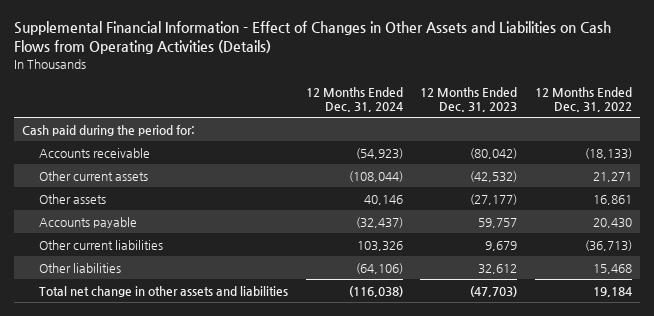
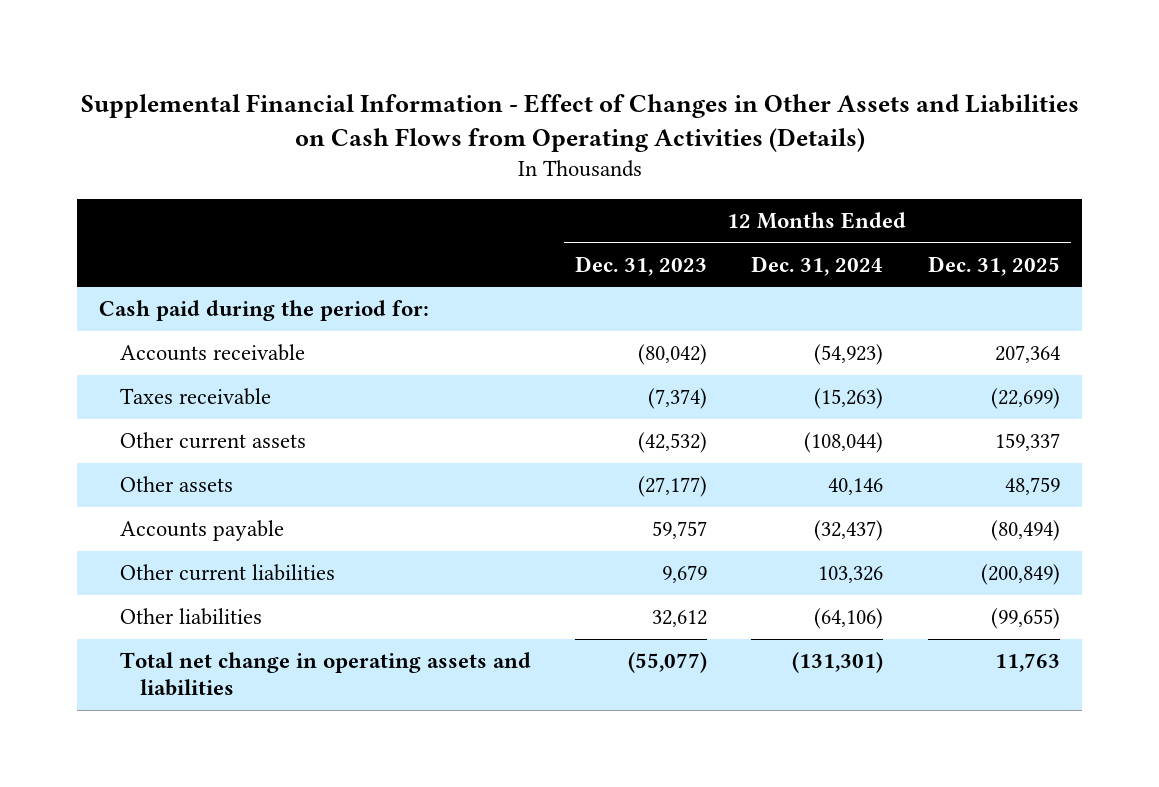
[534,86,632,113] 12 Months Ended Dec. 31, 2022 -> none
none -> [927,255,1060,276] Dec. 31, 2025
none -> [119,388,271,406] Taxes receivable
[39,285,289,297] Total net change in other assets and liabilities -> [119,652,531,696] Total net change in operating assets and liabilities
[348,285,403,297] (116,038) -> [792,652,884,674] (131,301)
[470,285,518,297] (47,703) -> [627,652,707,674] (55,077)

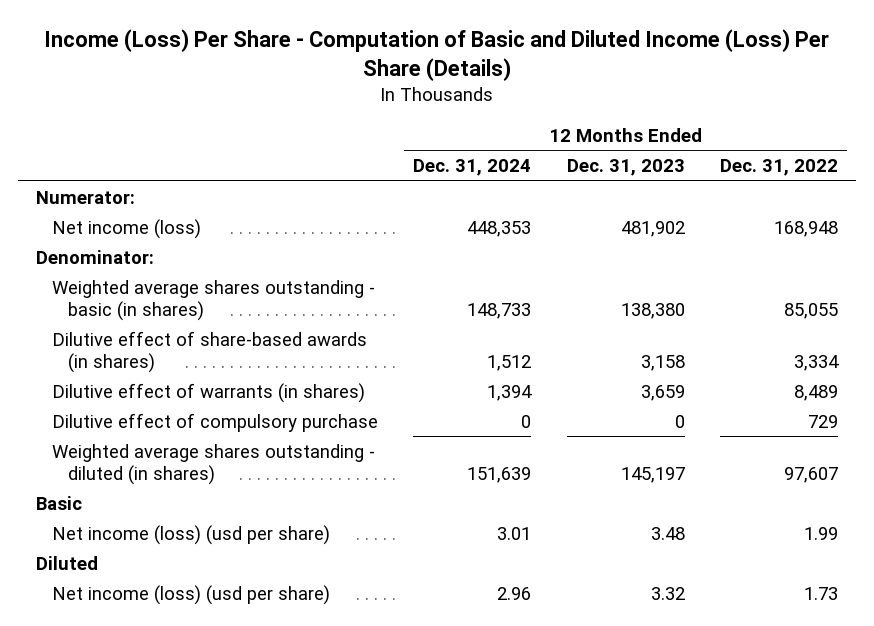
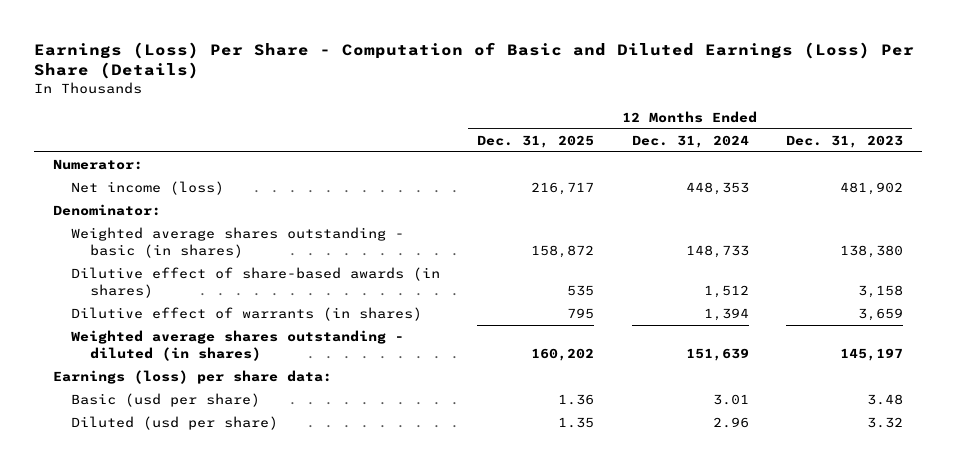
[44,29,830,82] Income (Loss) Per Share - Computation of Basic and Diluted Income (Loss) Per Share (Details) -> [33,41,914,80] Earnings (Loss) Per Share - Computation of Basic and Diluted Earnings (Loss) Per Share (Details)
[720,159,839,177] Dec. 31, 2022 -> none
none -> [477,134,595,148] Dec. 31, 2025
[51,412,378,432] Dilutive effect of compulsory purchase -> none
[35,495,82,510] Basic -> none
[35,555,98,570] Diluted -> none
none -> [52,370,332,385] Earnings (loss) per share data:
[51,524,330,545] Net income (loss) (usd per share) -> [71,393,261,408] Basic (usd per share)
[51,584,330,605] Net income (loss) (usd per share) -> [71,416,279,431] Diluted (usd per share)

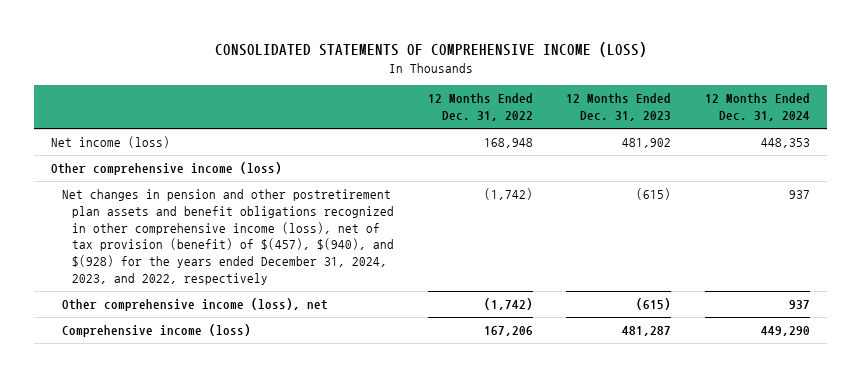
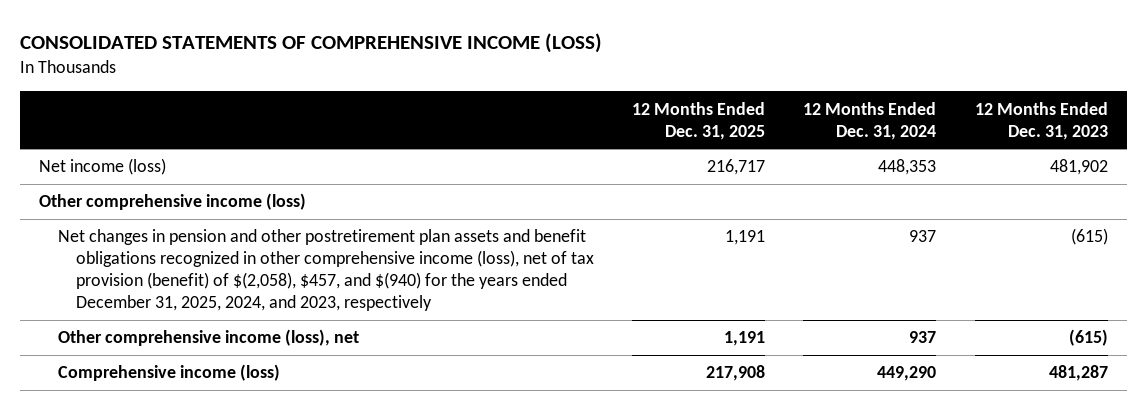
[427,93,533,122] 12 Months Ended Dec. 31, 2022 -> none
none -> [631,101,765,140] 12 Months Ended Dec. 31, 2025
[61,189,395,285] Net changes in pension and other postretirement plan assets and benefit obligations recognized in other comprehensive income (loss), net of tax provision (benefit) of $(457), $(940), and $(928) for the years ended December 31, 2024, 2023, and 2022, respectively -> [57,229,594,312] Net changes in pension and other postretirement plan assets and benefit obligations recognized in other comprehensive income (loss), net of tax provision (benefit) of $(2,058), $457, and $(940) for the years ended December 31, 2025, 2024, and 2023, respectively

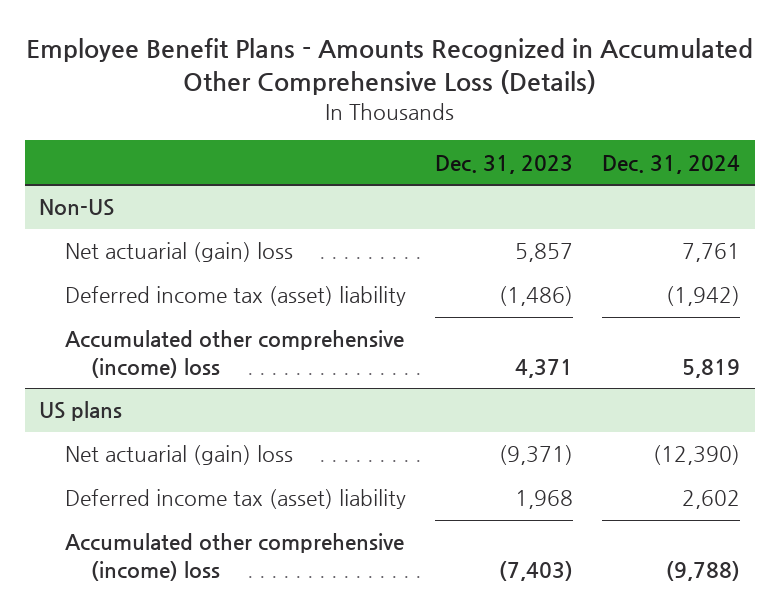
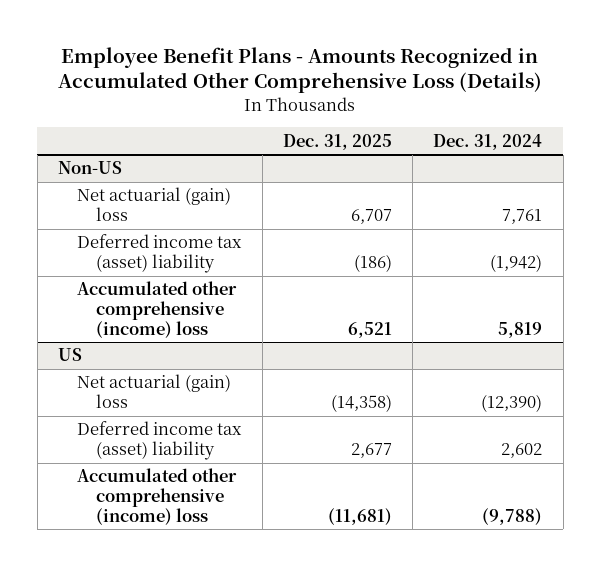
[435,154,574,174] Dec. 31, 2023 -> none
none -> [282,133,392,150] Dec. 31, 2025
[39,401,123,422] US plans -> [58,348,83,362] US

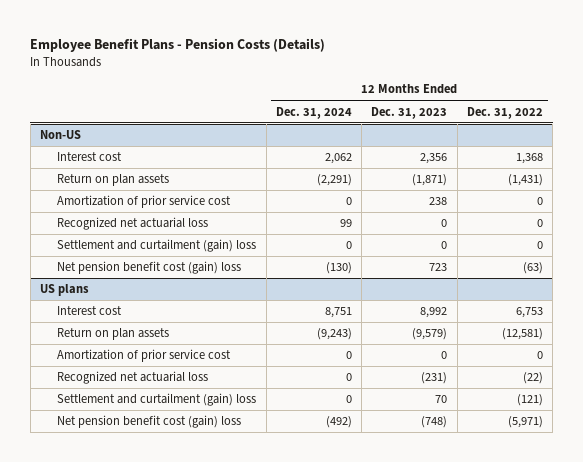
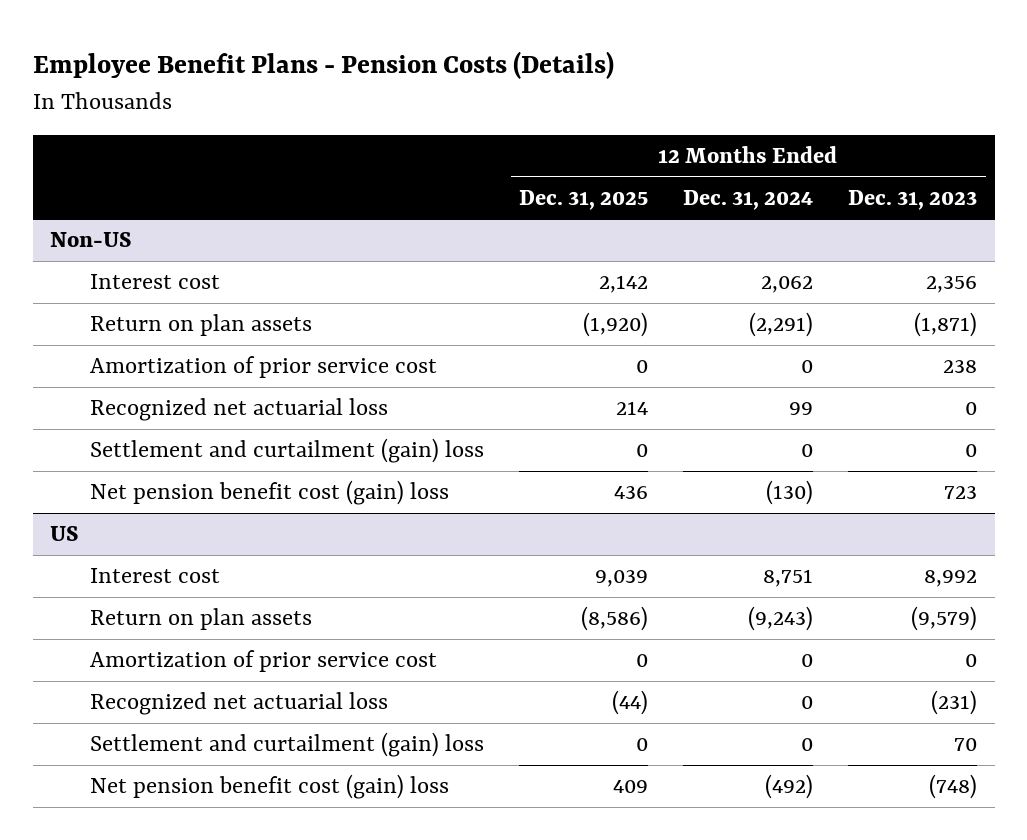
[467,106,544,119] Dec. 31, 2022 -> none
none -> [519,189,649,210] Dec. 31, 2025
[40,284,90,297] US plans -> [50,526,80,542] US

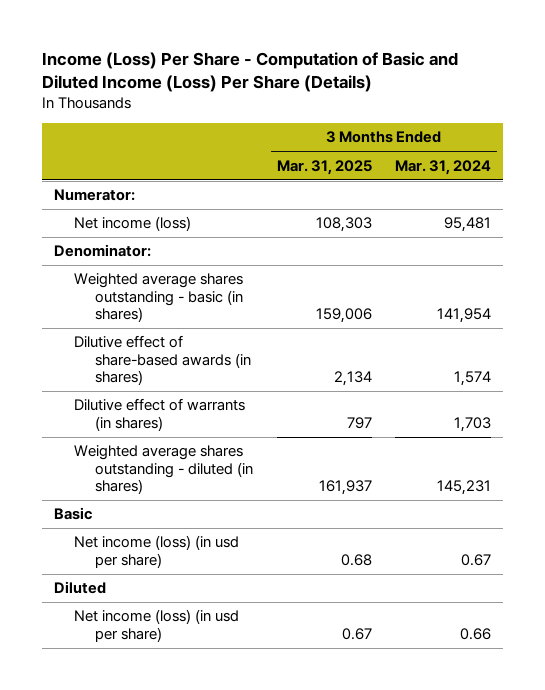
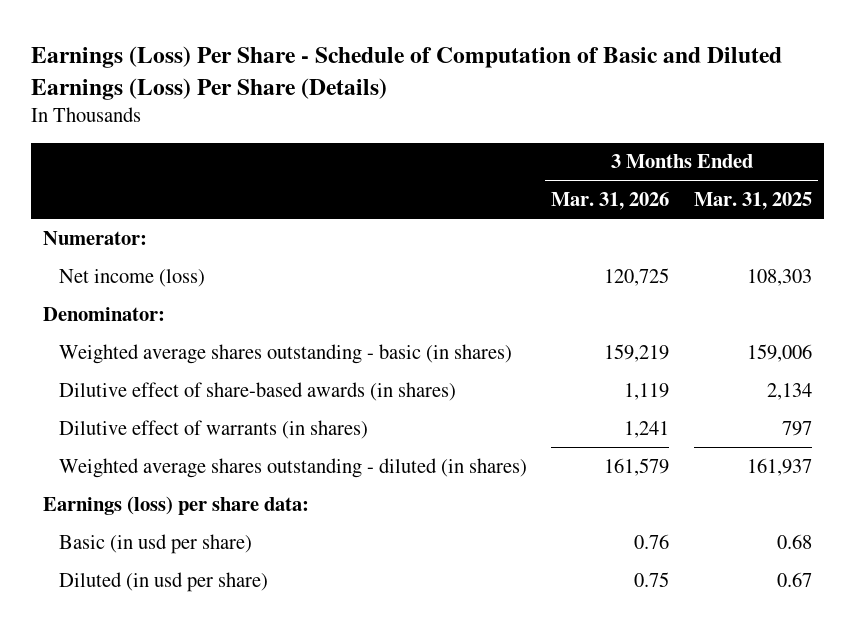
[41,51,458,92] Income (Loss) Per Share - Computation of Basic and Diluted Income (Loss) Per Share (Details) -> [31,45,783,100] Earnings (Loss) Per Share - Schedule of Computation of Basic and Diluted Earnings (Loss) Per Share (Details)
[395,159,492,175] Mar. 31, 2024 -> none
none -> [551,191,670,210] Mar. 31, 2026
[53,507,92,521] Basic -> none
[53,581,106,595] Diluted -> none
none -> [43,495,310,515] Earnings (loss) per share data:
[74,535,240,568] Net income (loss) (in usd per share) -> [58,533,252,554] Basic (in usd per share)
[74,609,240,642] Net income (loss) (in usd per share) -> [58,571,268,592] Diluted (in usd per share)

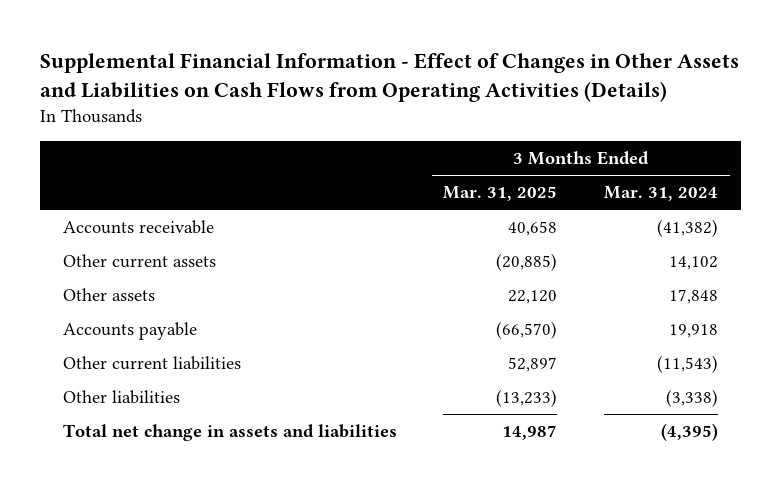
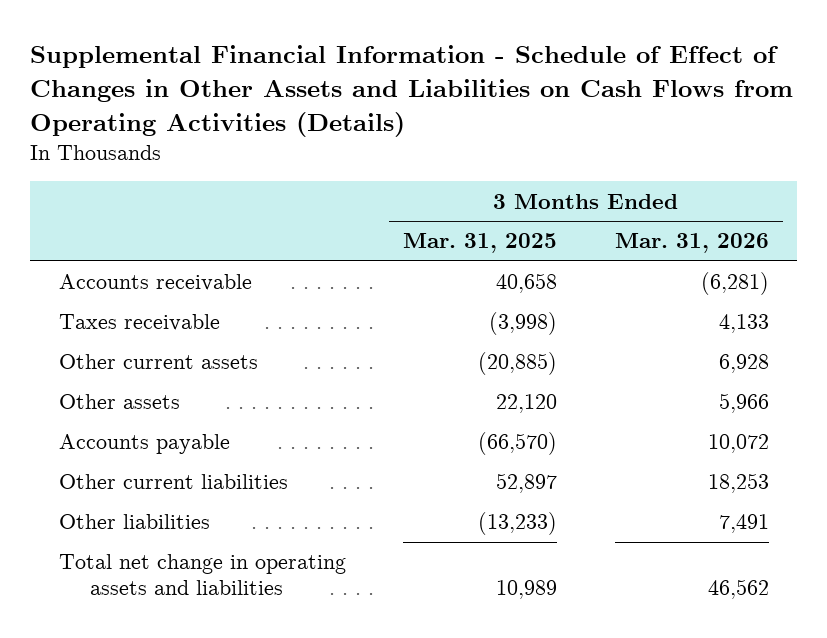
[39,53,739,103] Supplemental Financial Information - Effect of Changes in Other Assets and Liabilities on Cash Flows from Operating Activities (Details) -> [29,45,793,137] Supplemental Financial Information - Schedule of Effect of Changes in Other Assets and Liabilities on Cash Flows from Operating Activities (Details)
[603,186,718,202] Mar. 31, 2024 -> none
none -> [614,233,769,254] Mar. 31, 2026
none -> [58,314,220,332] Taxes receivable
[62,424,397,442] Total net change in assets and liabilities -> [58,554,346,596] Total net change in operating assets and liabilities
[502,425,558,441] 14,987 -> [496,580,558,600] 10,989

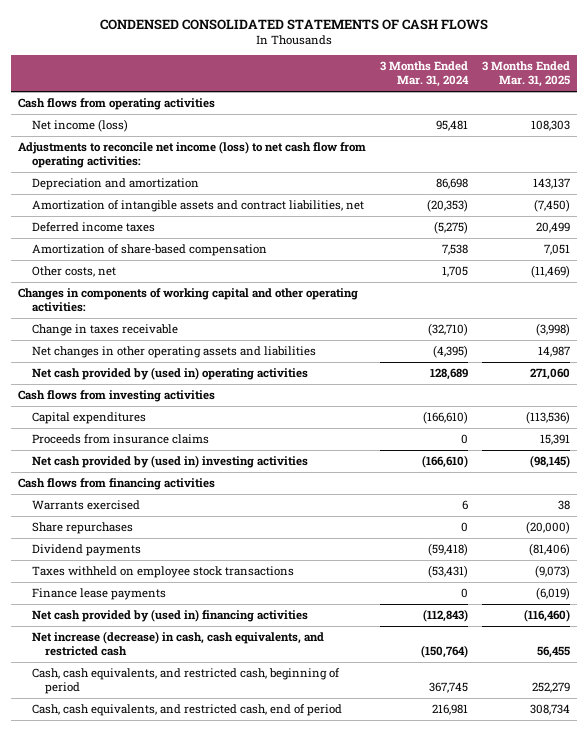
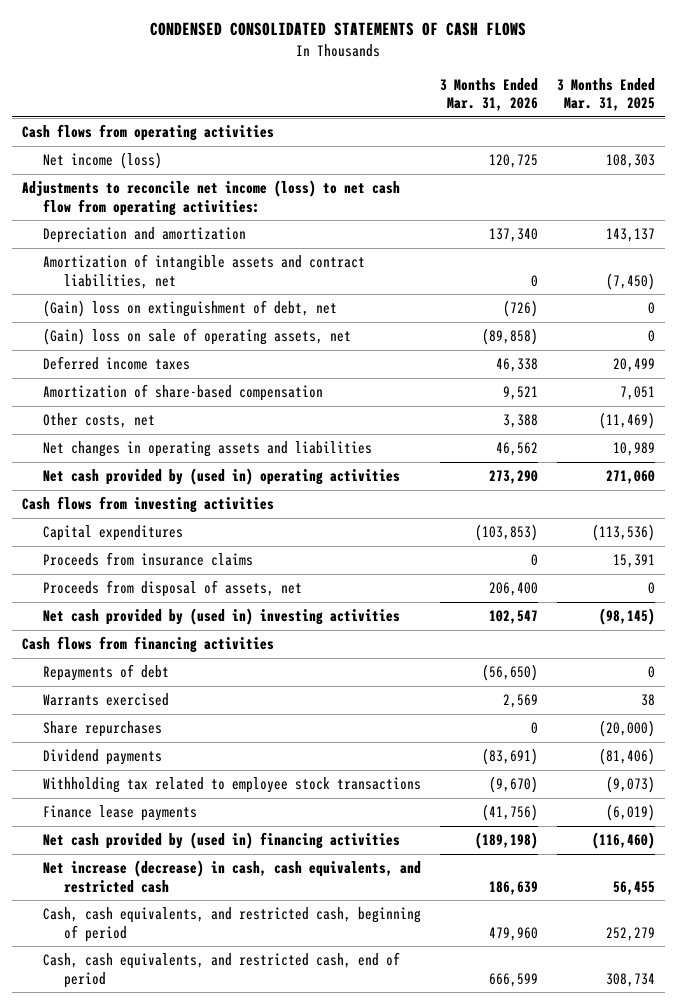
[380,61,470,88] 3 Months Ended Mar. 31, 2024 -> none
none -> [439,77,538,112] 3 Months Ended Mar. 31, 2026
none -> [42,300,337,318] (Gain) loss on extinguishment of debt, net
none -> [42,328,351,346] (Gain) loss on sale of operating assets, net
[18,288,359,312] Changes in components of working capital and other operating activities: -> none
[31,324,178,337] Change in taxes receivable -> none
[31,346,316,359] Net changes in other operating assets and liabilities -> [42,441,372,458] Net changes in operating assets and liabilities
[537,346,570,358] 14,987 -> [613,442,656,457] 10,989
none -> [42,580,302,598] Proceeds from disposal of assets, net
none -> [42,664,169,682] Repayments of debt
[31,566,294,579] Taxes withheld on employee stock transactions -> [42,777,421,794] Withholding tax related to employee stock transactions

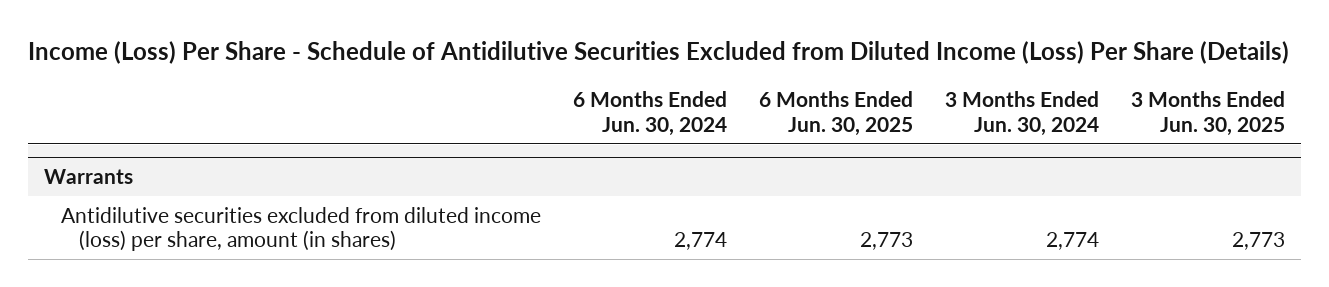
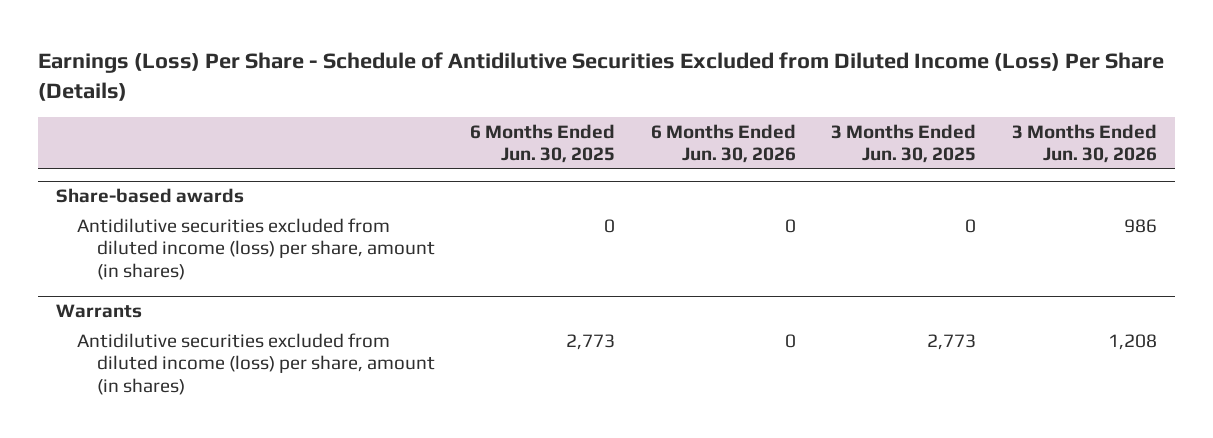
[27,40,1289,64] Income (Loss) Per Share - Schedule of Antidilutive Securities Excluded from Diluted Income (Loss) Per Share (Details) -> [38,52,1165,101] Earnings (Loss) Per Share - Schedule of Antidilutive Securities Excluded from Diluted Income (Loss) Per Share (Details)
[573,91,728,136] 6 Months Ended Jun. 30, 2024 -> none
[945,91,1100,136] 3 Months Ended Jun. 30, 2024 -> none
none -> [650,123,796,164] 6 Months Ended Jun. 30, 2026
none -> [1011,123,1157,164] 3 Months Ended Jun. 30, 2026
none -> [56,188,245,204] Share-based awards
none -> [76,217,435,280] Antidilutive securities excluded from diluted income (loss) per share, amount (in shares)

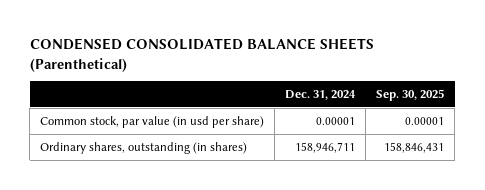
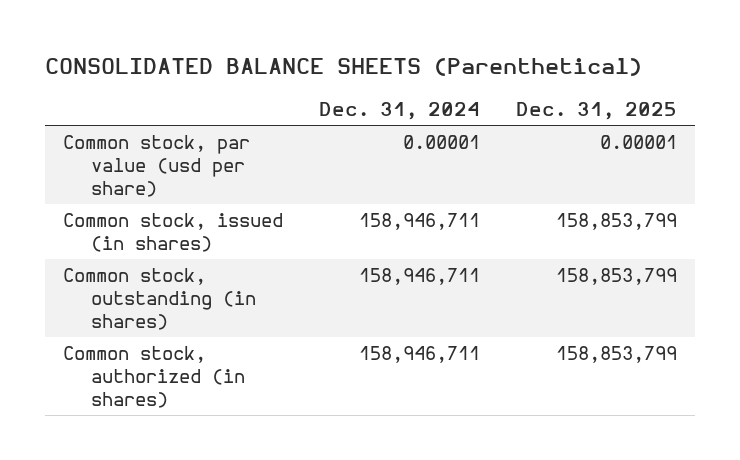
[29,38,374,72] CONDENSED CONSOLIDATED BALANCE SHEETS (Parenthetical) -> [45,58,643,77] CONSOLIDATED BALANCE SHEETS (Parenthetical)
[376,89,445,102] Sep. 30, 2025 -> none
none -> [515,101,677,120] Dec. 31, 2025
[40,115,265,128] Common stock, par value (in usd per share) -> [63,135,251,197] Common stock, par value (usd per share)
none -> [63,213,284,252] Common stock, issued (in shares)
[40,141,248,154] Ordinary shares, outstanding (in shares) -> [63,268,256,330] Common stock, outstanding (in shares)
none -> [63,346,245,408] Common stock, authorized (in shares)

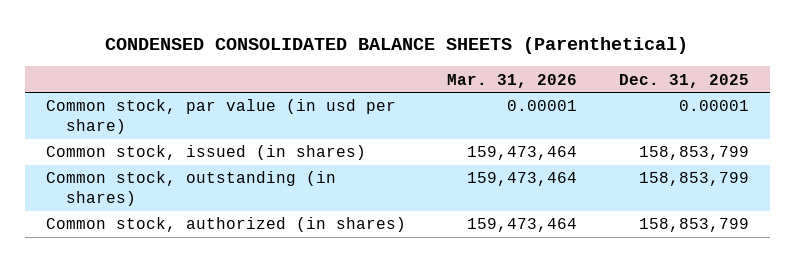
[45,58,643,77] CONSOLIDATED BALANCE SHEETS (Parenthetical) -> [105,37,689,55] CONDENSED CONSOLIDATED BALANCE SHEETS (Parenthetical)
[319,101,481,120] Dec. 31, 2024 -> none
none -> [447,73,578,88] Mar. 31, 2026
[63,135,251,197] Common stock, par value (usd per share) -> [45,99,396,135] Common stock, par value (in usd per share)

